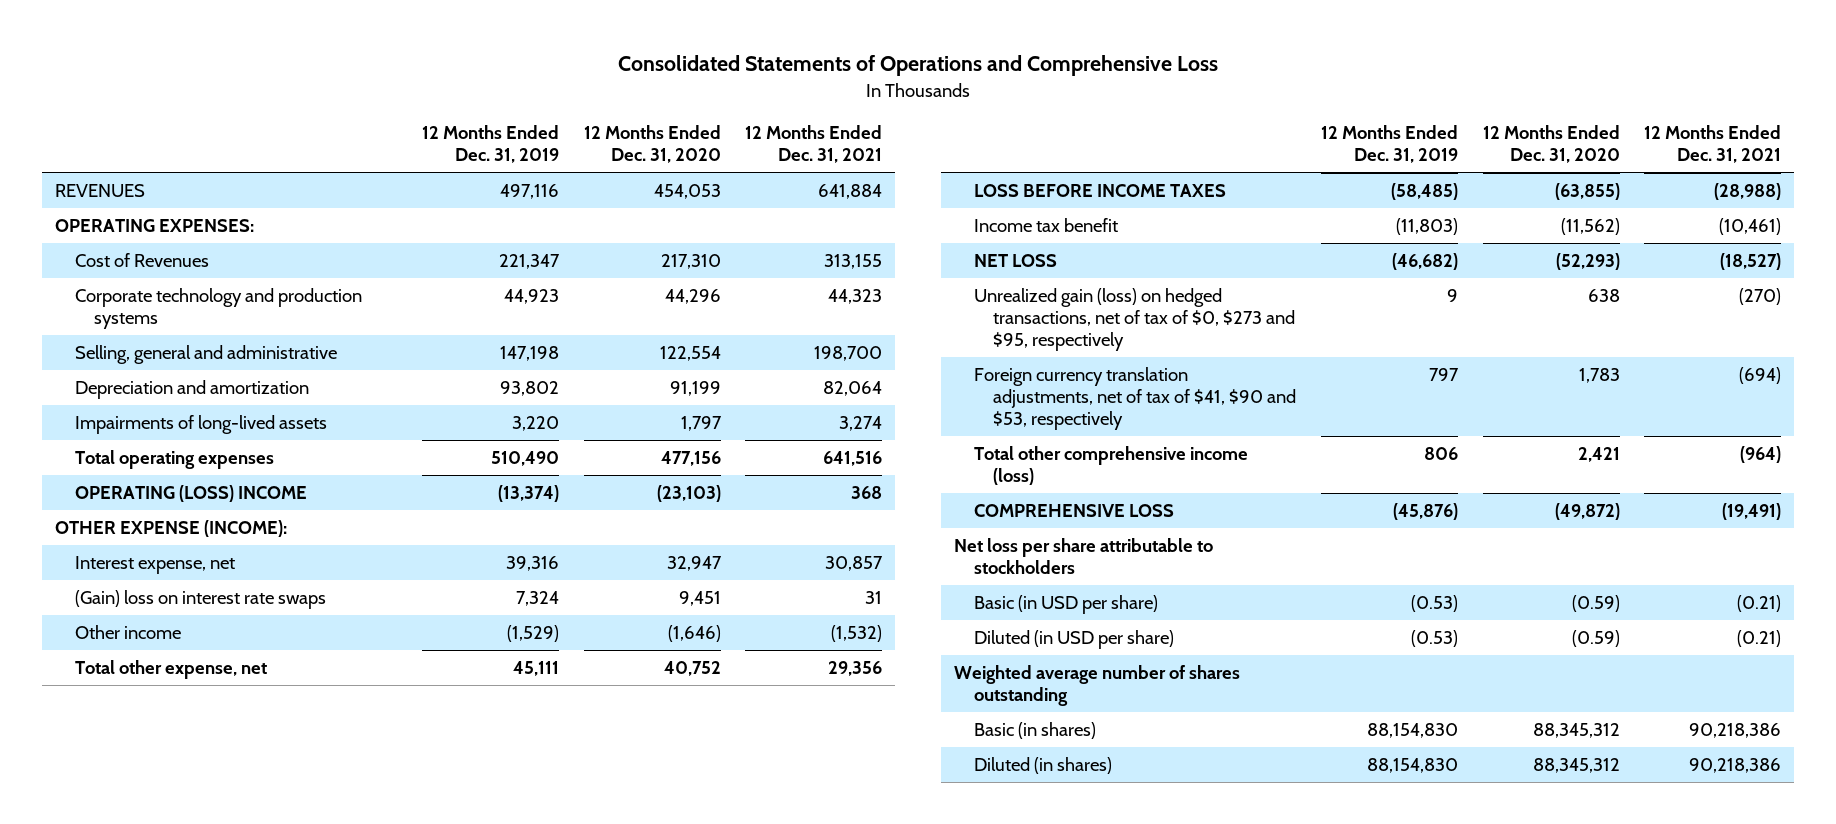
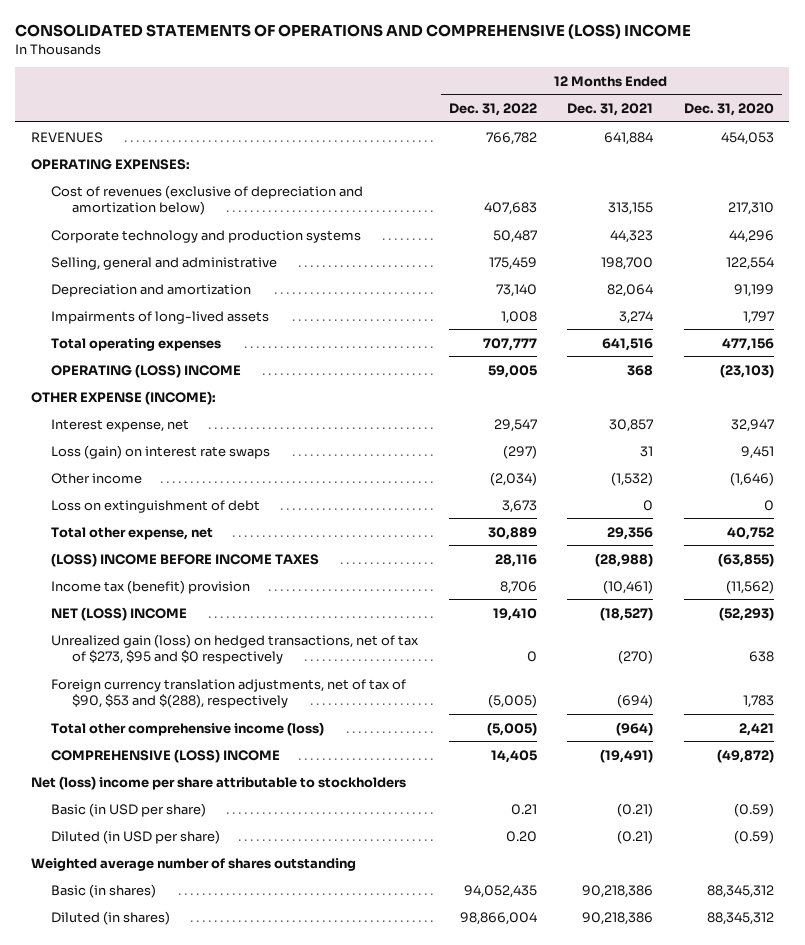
[618,55,1219,77] Consolidated Statements of Operations and Comprehensive Loss -> [15,24,692,40] CONSOLIDATED STATEMENTS OF OPERATIONS AND COMPREHENSIVE (LOSS) INCOME
[422,125,560,164] 12 Months Ended Dec. 31, 2019 -> none
none -> [448,102,537,116] Dec. 31, 2022
[74,252,209,267] Cost of Revenues -> [51,184,364,216] Cost of revenues (exclusive of depreciation and amortization below)
[74,589,326,609] (Gain) loss on interest rate swaps -> [51,444,271,459] Loss (gain) on interest rate swaps
none -> [51,499,261,513] Loss on extinguishment of debt
[973,183,1226,197] LOSS BEFORE INCOME TAXES -> [51,552,320,567] (LOSS) INCOME BEFORE INCOME TAXES
[973,217,1118,232] Income tax benefit -> [51,579,251,594] Income tax (benefit) provision
[973,253,1057,267] NET LOSS -> [51,606,188,621] NET (LOSS) INCOME
[973,287,1296,351] Unrealized gain (loss) on hedged transactions, net of tax of $0, $273 and $95, respectively -> [51,633,420,665] Unrealized gain (loss) on hedged transactions, net of tax of $273, $95 and $0 respectively
[973,366,1297,430] Foreign currency translation adjustments, net of tax of $41, $90 and $53, respectively -> [51,678,407,709] Foreign currency translation adjustments, net of tax of $90, $53 and $(288), respectively
[973,503,1174,517] COMPREHENSIVE LOSS -> [51,748,281,763] COMPREHENSIVE (LOSS) INCOME
[953,537,1213,574] Net loss per share attributable to stockholders -> [30,775,406,790] Net (loss) income per share attributable to stockholders

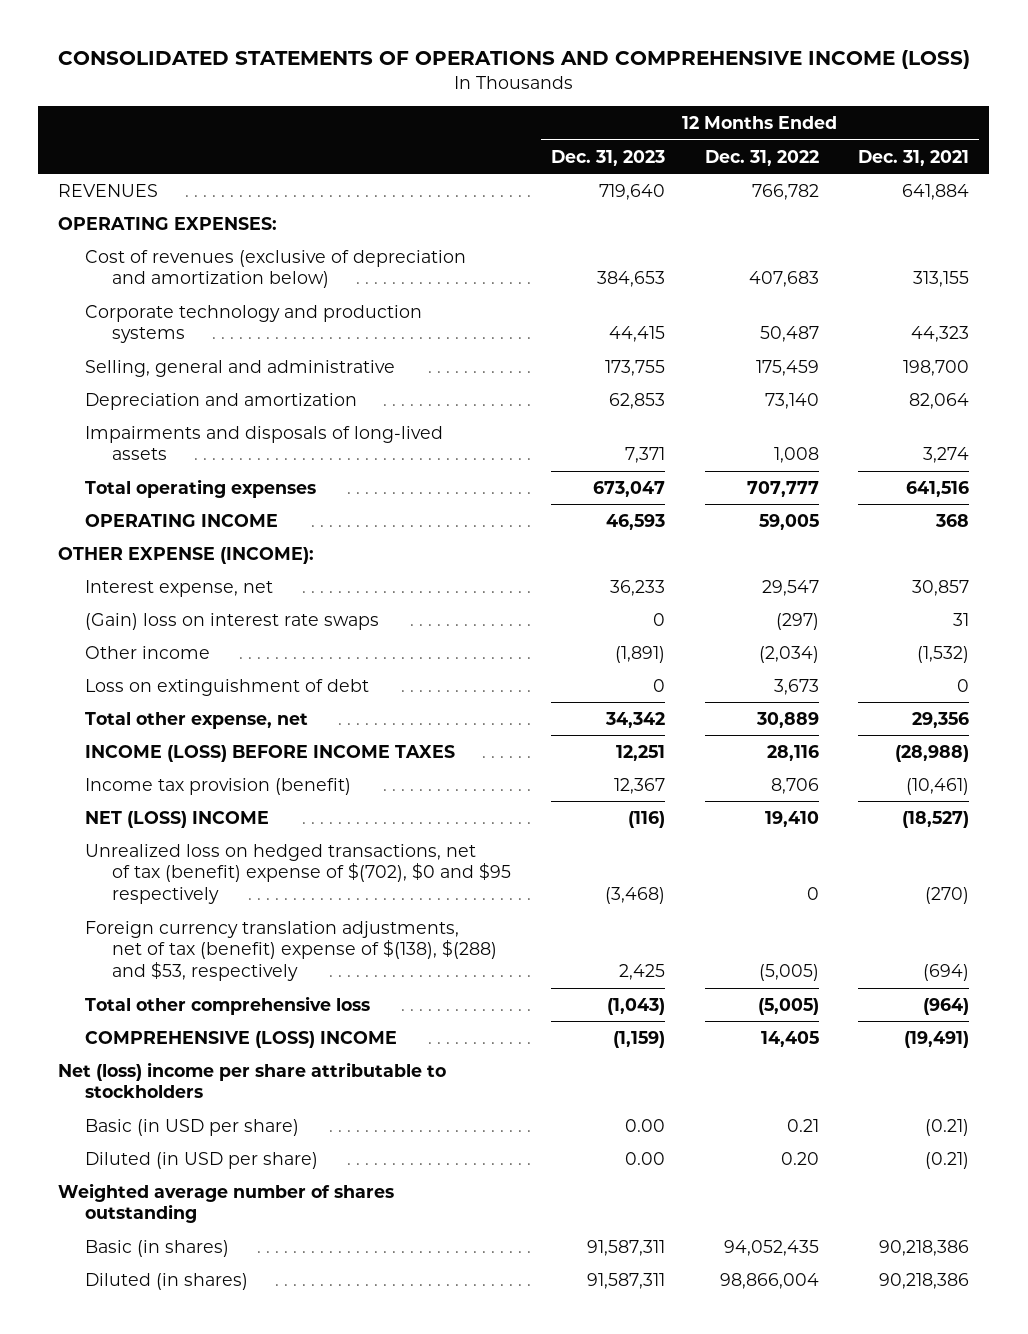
[15,24,692,40] CONSOLIDATED STATEMENTS OF OPERATIONS AND COMPREHENSIVE (LOSS) INCOME -> [57,50,970,70] CONSOLIDATED STATEMENTS OF OPERATIONS AND COMPREHENSIVE INCOME (LOSS)
[683,102,774,116] Dec. 31, 2020 -> none
none -> [551,149,666,166] Dec. 31, 2023
[51,310,270,324] Impairments of long-lived assets -> [85,425,444,461] Impairments and disposals of long-lived assets
[51,363,242,378] OPERATING (LOSS) INCOME -> [85,513,279,527] OPERATING INCOME
[51,444,271,459] Loss (gain) on interest rate swaps -> [85,612,380,630] (Gain) loss on interest rate swaps
[51,552,320,567] (LOSS) INCOME BEFORE INCOME TAXES -> [85,744,456,762] INCOME (LOSS) BEFORE INCOME TAXES
[51,579,251,594] Income tax (benefit) provision -> [85,777,352,795] Income tax provision (benefit)
[51,633,420,665] Unrealized gain (loss) on hedged transactions, net of tax of $273, $95 and $0 respectively -> [85,843,512,905] Unrealized loss on hedged transactions, net of tax (benefit) expense of $(702), $0 and $95 respectively
[51,678,407,709] Foreign currency translation adjustments, net of tax of $90, $53 and $(288), respectively -> [85,920,498,982] Foreign currency translation adjustments, net of tax (benefit) expense of $(138), $(288) and $53, respectively
[51,721,325,736] Total other comprehensive income (loss) -> [85,995,371,1015] Total other comprehensive loss

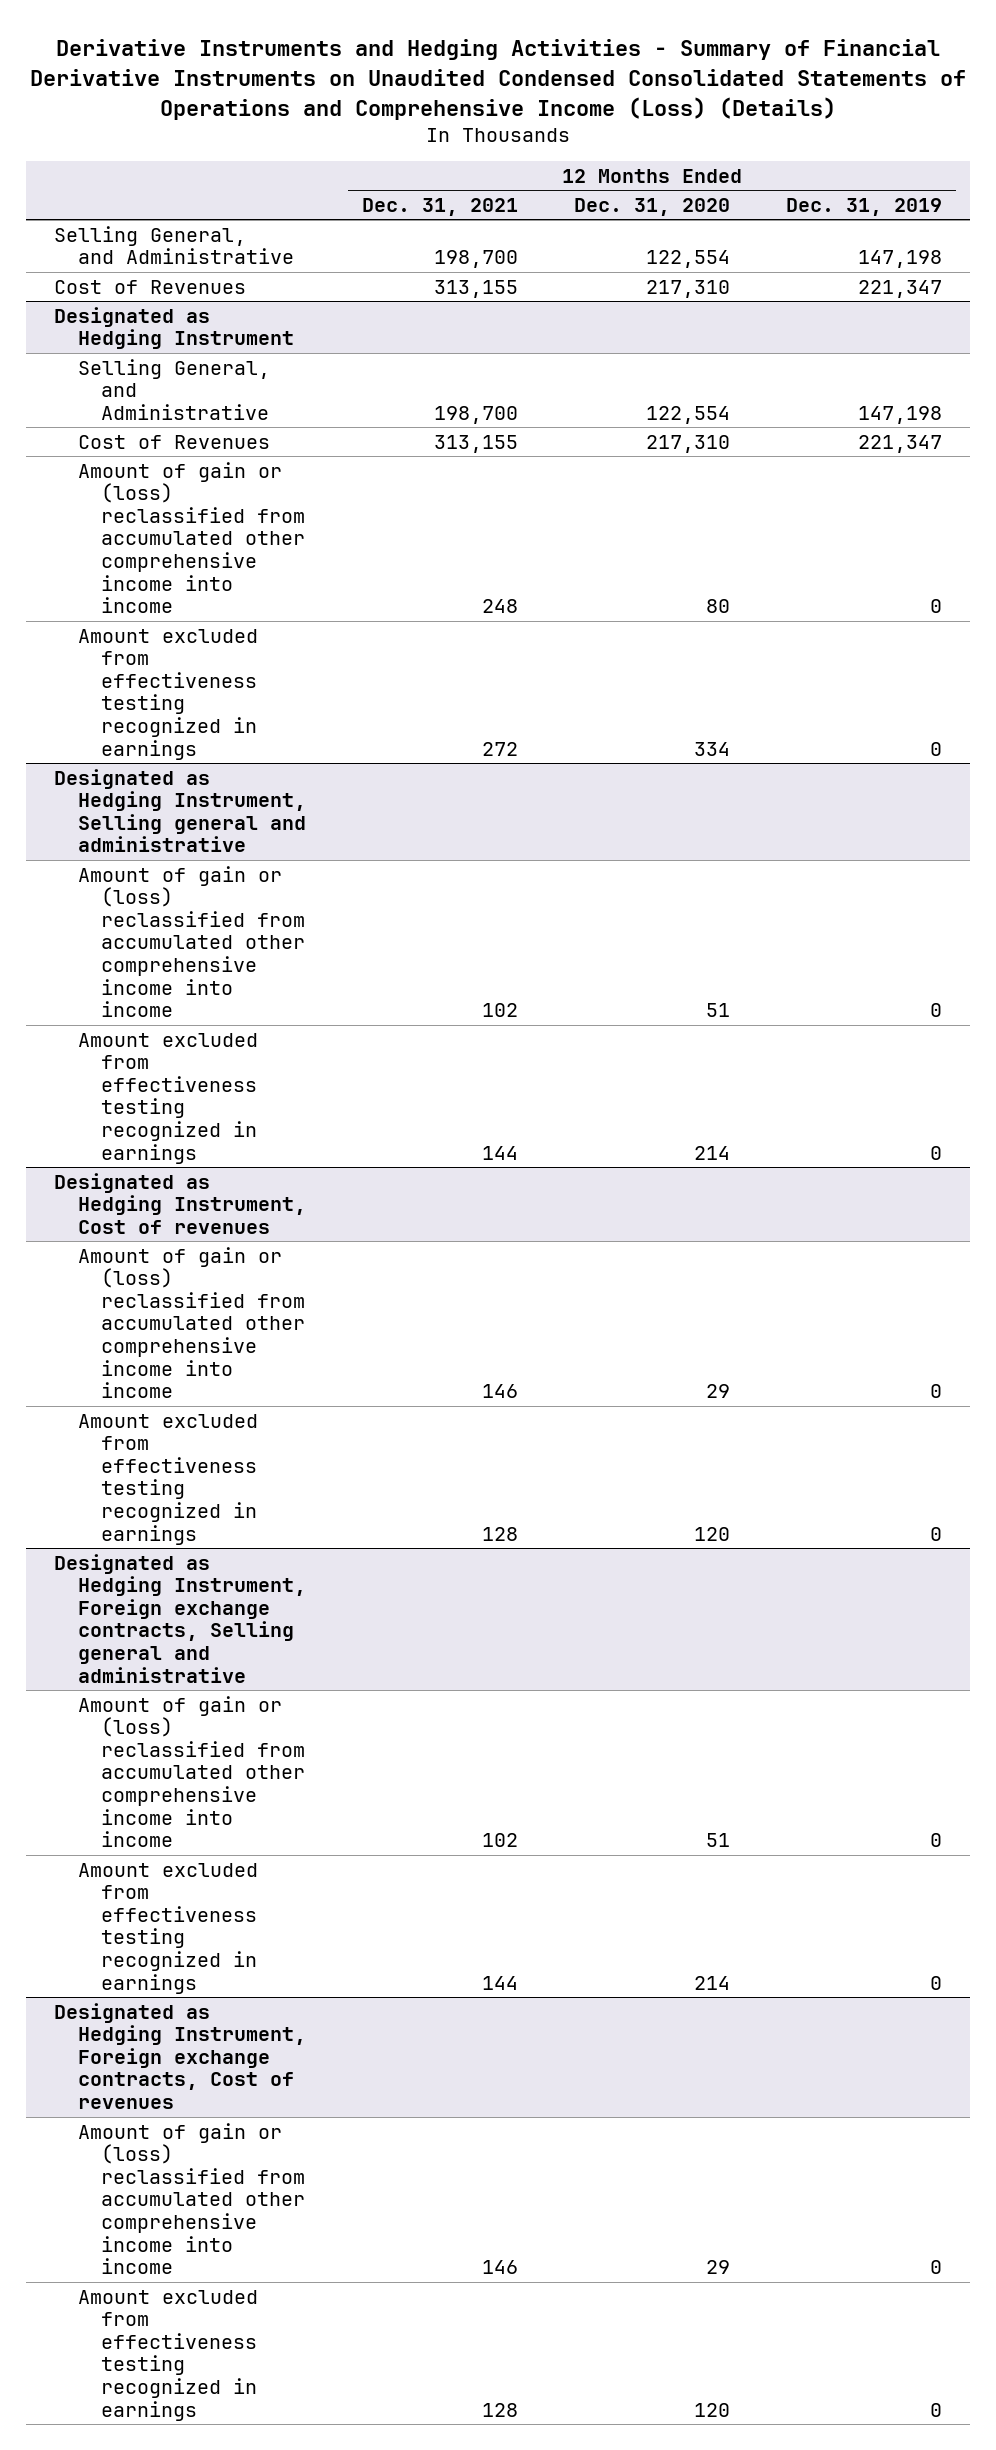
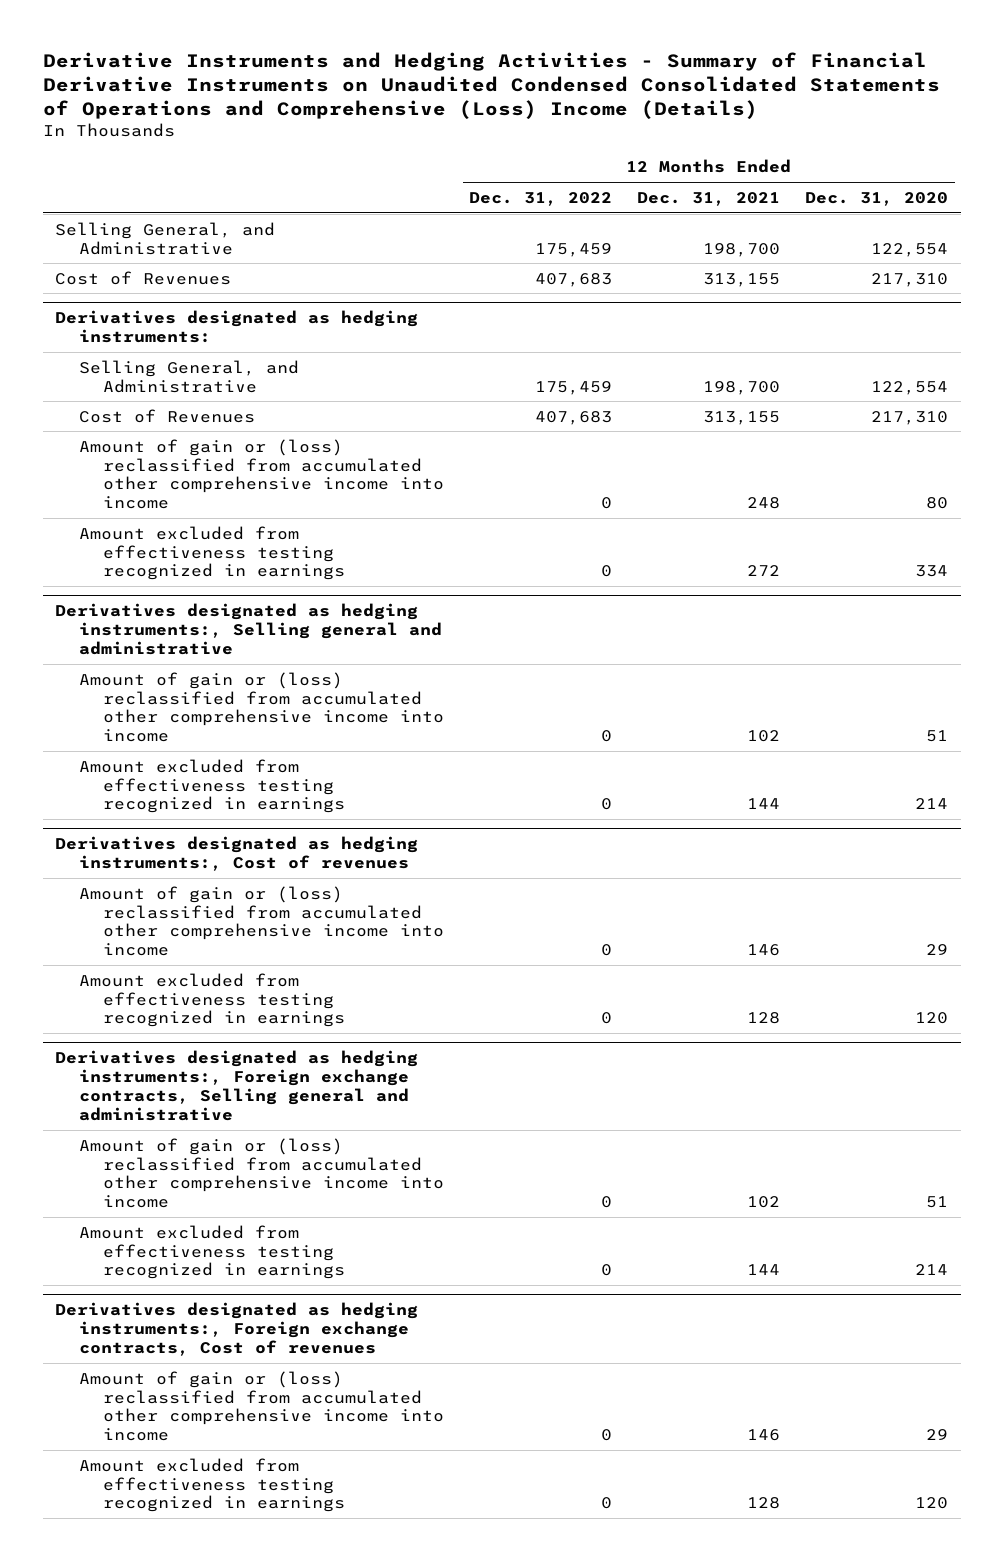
[29,38,966,120] Derivative Instruments and Hedging Activities - Summary of Financial Derivative Instruments on Unaudited Condensed Consolidated Statements of Operations and Comprehensive Income (Loss) (Details) -> [42,51,940,120] Derivative Instruments and Hedging Activities - Summary of Financial Derivative Instruments on Unaudited Condensed Consolidated Statements of Operations and Comprehensive (Loss) Income (Details)
[785,197,942,216] Dec. 31, 2019 -> none
none -> [468,191,612,206] Dec. 31, 2022
[54,306,294,350] Designated as Hedging Instrument -> [55,310,419,344] Derivatives designated as hedging instruments:
[54,768,306,853] Designated as Hedging Instrument, Selling general and administrative -> [55,603,442,655] Derivatives designated as hedging instruments:, Selling general and administrative
[54,1172,306,1234] Designated as Hedging Instrument, Cost of revenues -> [55,836,419,872] Derivatives designated as hedging instruments:, Cost of revenues
[54,1553,306,1683] Designated as Hedging Instrument, Foreign exchange contracts, Selling general and administrative -> [55,1050,419,1121] Derivatives designated as hedging instruments:, Foreign exchange contracts, Selling general and administrative
[54,2002,306,2110] Designated as Hedging Instrument, Foreign exchange contracts, Cost of revenues -> [55,1302,419,1356] Derivatives designated as hedging instruments:, Foreign exchange contracts, Cost of revenues

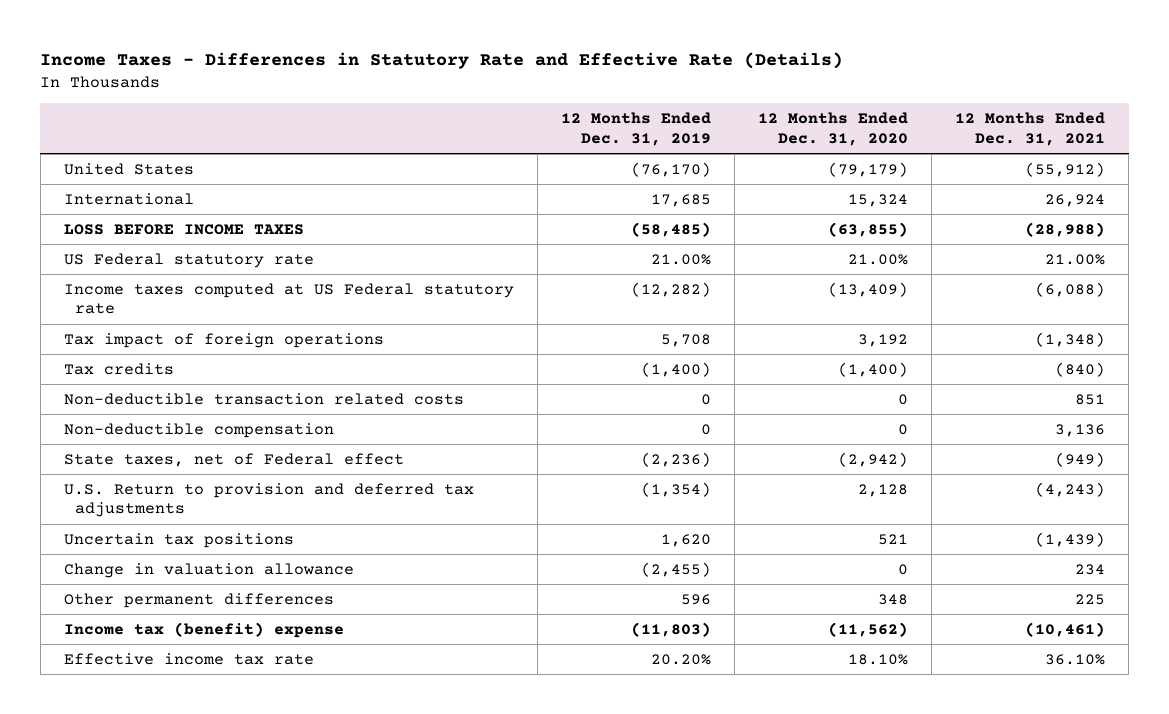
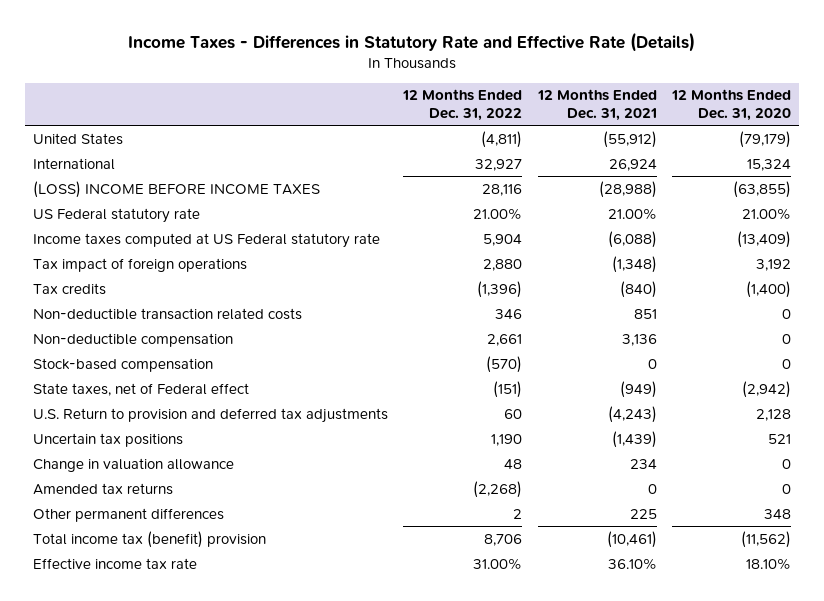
[560,112,711,146] 12 Months Ended Dec. 31, 2019 -> none
none -> [402,89,523,121] 12 Months Ended Dec. 31, 2022
[63,223,304,235] LOSS BEFORE INCOME TAXES -> [32,180,320,198] (LOSS) INCOME BEFORE INCOME TAXES
none -> [32,357,213,372] Stock-based compensation
none -> [32,482,173,495] Amended tax returns
[63,621,344,638] Income tax (benefit) expense -> [32,530,266,548] Total income tax (benefit) provision

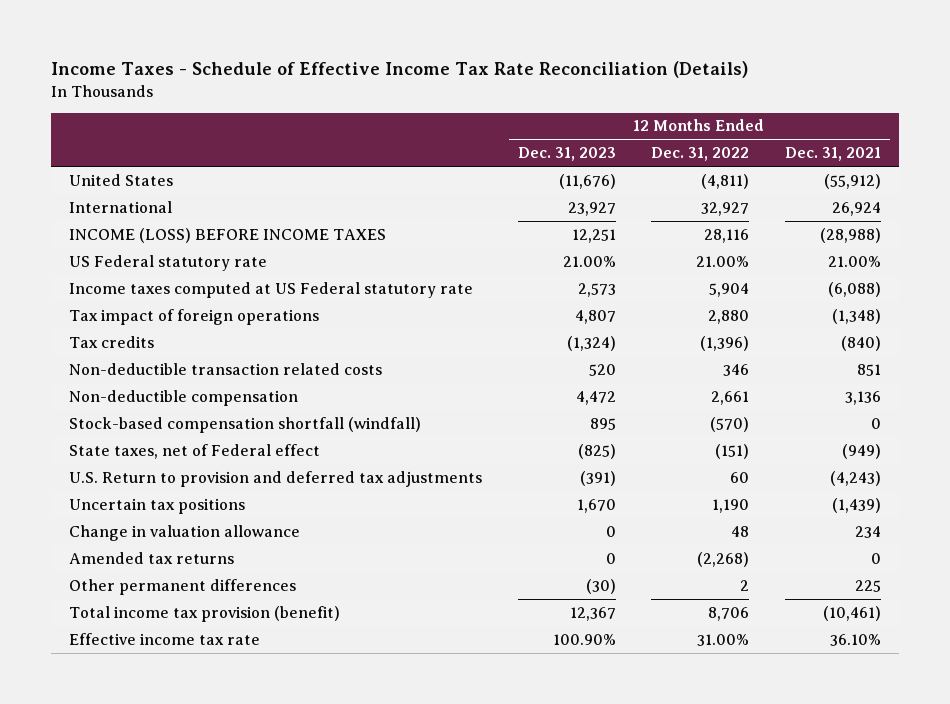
[127,32,695,53] Income Taxes - Differences in Statutory Rate and Effective Rate (Details) -> [51,61,749,79] Income Taxes - Schedule of Effective Income Tax Rate Reconciliation (Details)
[671,89,792,121] 12 Months Ended Dec. 31, 2020 -> none
none -> [517,147,616,162] Dec. 31, 2023
[32,180,320,198] (LOSS) INCOME BEFORE INCOME TAXES -> [68,227,386,243] INCOME (LOSS) BEFORE INCOME TAXES
[32,357,213,372] Stock-based compensation -> [68,416,421,433] Stock-based compensation shortfall (windfall)
[32,530,266,548] Total income tax (benefit) provision -> [68,605,340,622] Total income tax provision (benefit)

